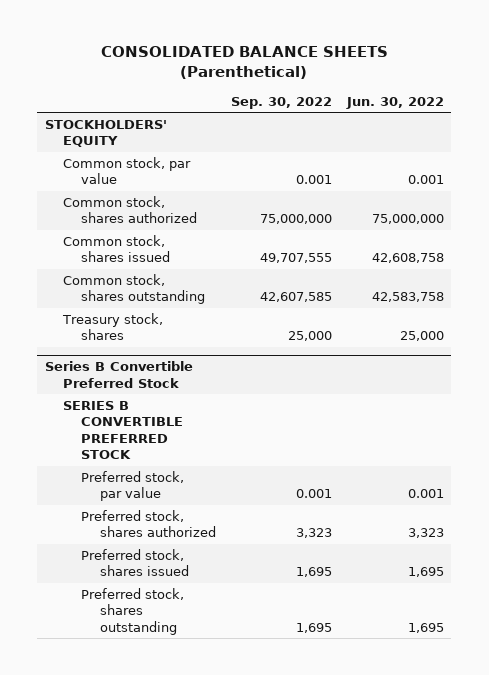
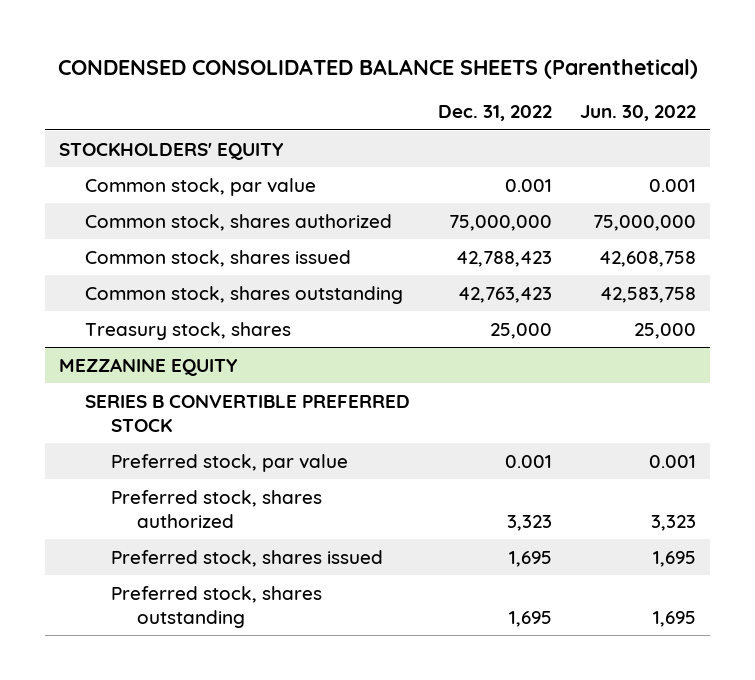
[101,46,389,80] CONSOLIDATED BALANCE SHEETS (Parenthetical) -> [57,58,698,79] CONDENSED CONSOLIDATED BALANCE SHEETS (Parenthetical)
[230,96,332,109] Sep. 30, 2022 -> none
none -> [438,105,553,122] Dec. 31, 2022
[44,361,193,388] Series B Convertible Preferred Stock -> [59,357,239,376] MEZZANINE EQUITY

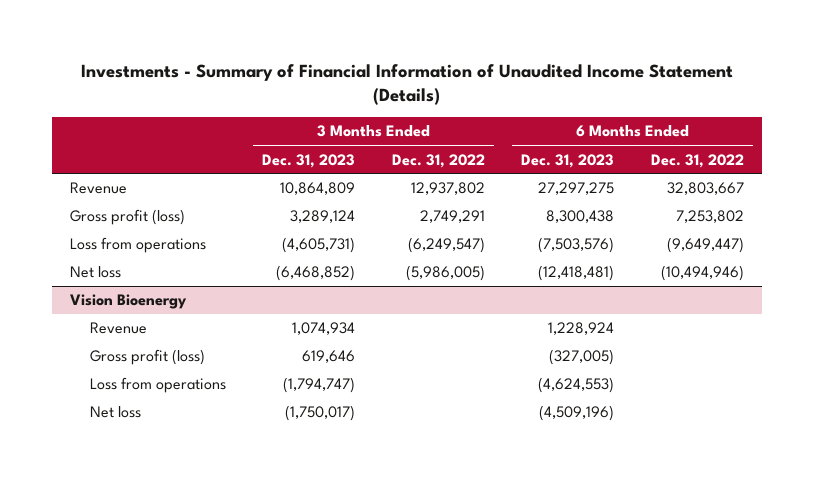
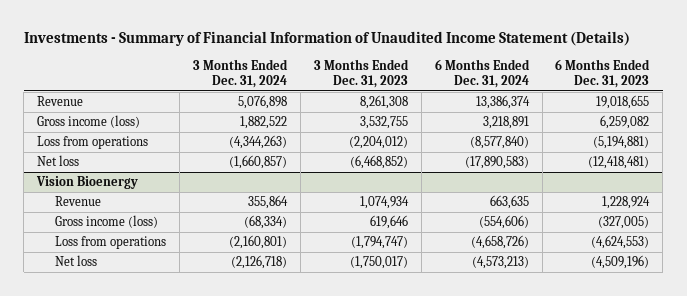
[391,153,485,168] Dec. 31, 2022 -> none
[650,153,744,168] Dec. 31, 2022 -> none
none -> [193,58,289,89] 3 Months Ended Dec. 31, 2024
none -> [434,58,530,89] 6 Months Ended Dec. 31, 2024
[280,182,356,196] 10,864,809 -> [359,95,408,110] 8,261,308
[538,182,615,196] 27,297,275 -> [596,95,650,110] 19,018,655
[70,209,186,226] Gross profit (loss) -> [37,115,141,129] Gross income (loss)
[290,210,356,224] 3,289,124 -> [359,116,408,130] 3,532,755
[546,210,615,224] 8,300,438 -> [600,115,650,130] 6,259,082
[282,237,356,254] (4,605,731) -> [348,136,408,150] (2,204,012)
[538,237,615,254] (7,503,576) -> [593,136,650,150] (5,194,881)
[89,349,205,366] Gross profit (loss) -> [55,215,159,229] Gross income (loss)

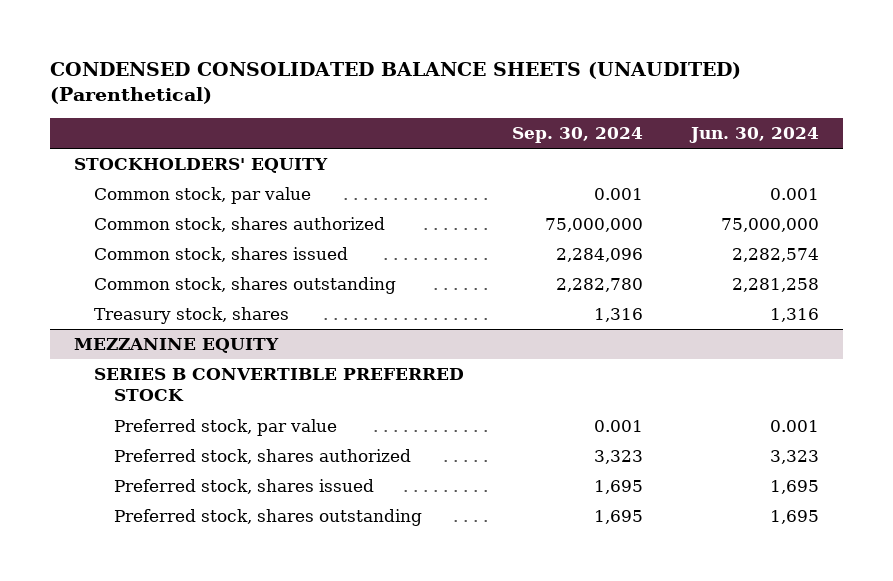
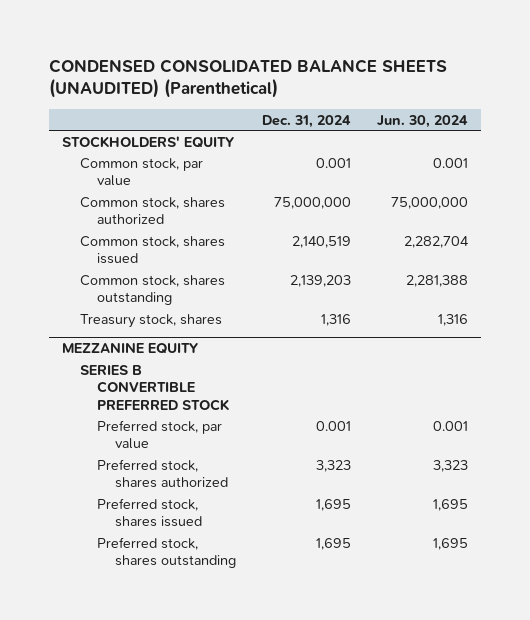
[511,126,643,143] Sep. 30, 2024 -> none
none -> [261,114,351,128] Dec. 31, 2024
[731,248,819,263] 2,282,574 -> [403,235,469,248] 2,282,704
[731,278,819,293] 2,281,258 -> [405,274,468,287] 2,281,388

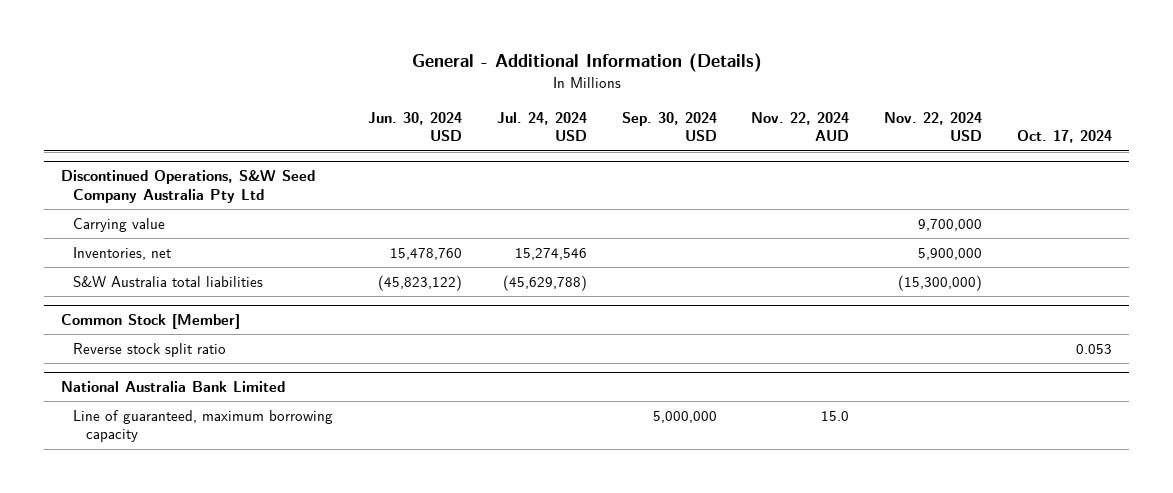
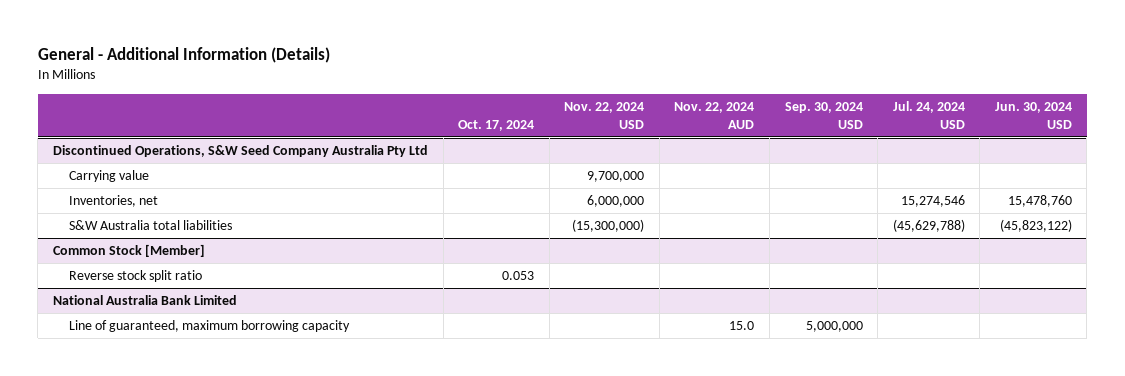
[918,247,983,260] 5,900,000 -> [587,195,645,208] 6,000,000

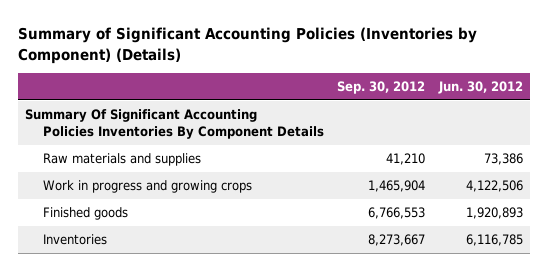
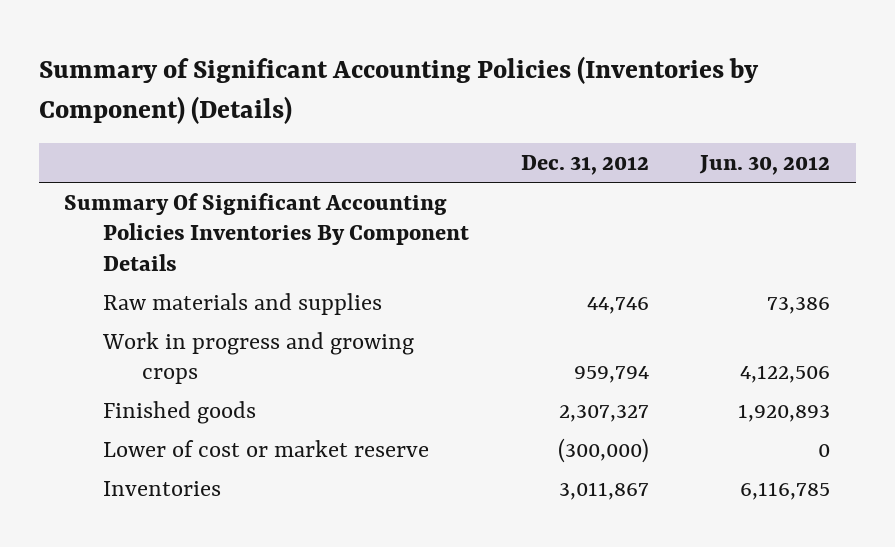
[337,81,426,95] Sep. 30, 2012 -> none
none -> [520,155,649,176] Dec. 31, 2012
none -> [103,439,430,457] Lower of cost or market reserve

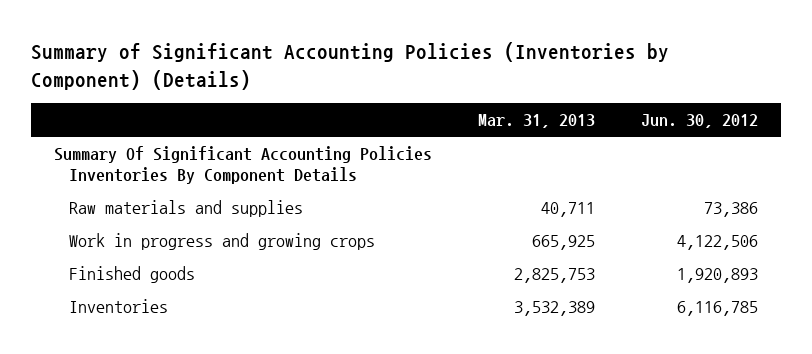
[520,155,649,176] Dec. 31, 2012 -> none
none -> [477,114,595,129] Mar. 31, 2013
[103,439,430,457] Lower of cost or market reserve -> none

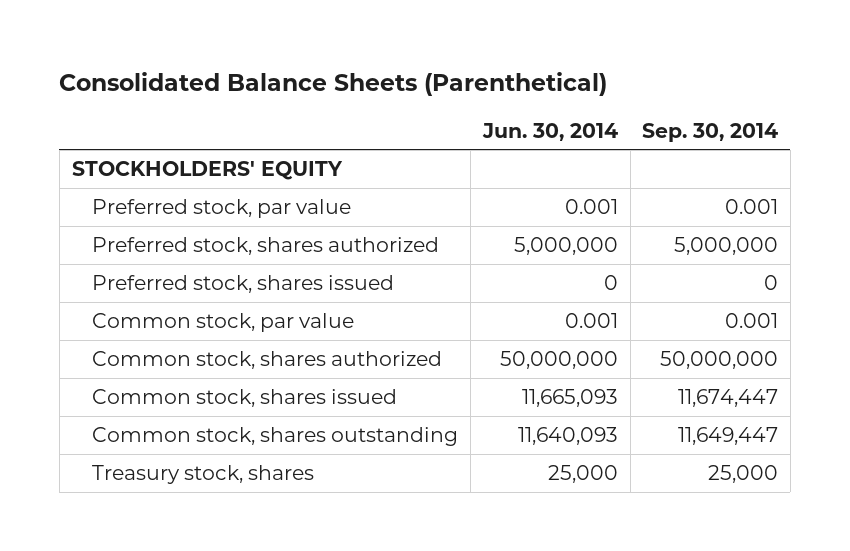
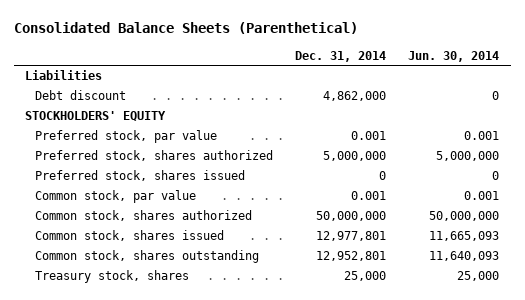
[642,122,779,142] Sep. 30, 2014 -> none
none -> [295,50,387,62] Dec. 31, 2014
none -> [25,70,103,81] Liabilities
none -> [34,90,126,101] Debt discount

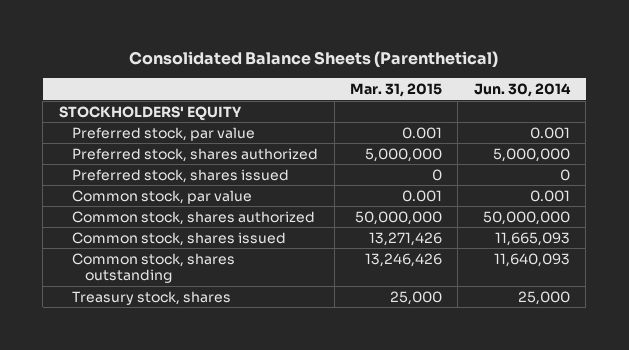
[295,50,387,62] Dec. 31, 2014 -> none
none -> [349,83,442,98] Mar. 31, 2015
[25,70,103,81] Liabilities -> none
[34,90,126,101] Debt discount -> none

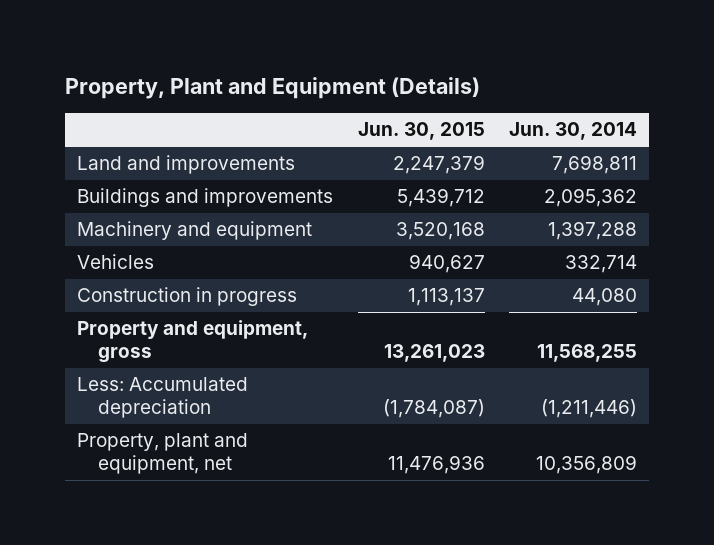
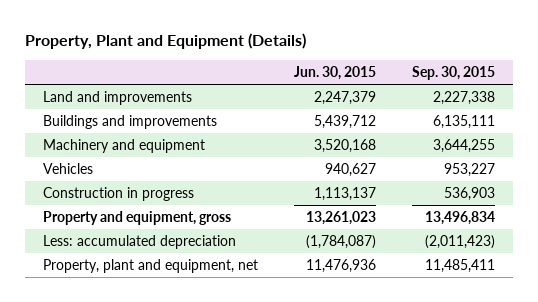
[509,122,638,141] Jun. 30, 2014 -> none
none -> [412,66,496,81] Sep. 30, 2015
[77,377,249,419] Less: Accumulated depreciation -> [42,234,236,249] Less: accumulated depreciation

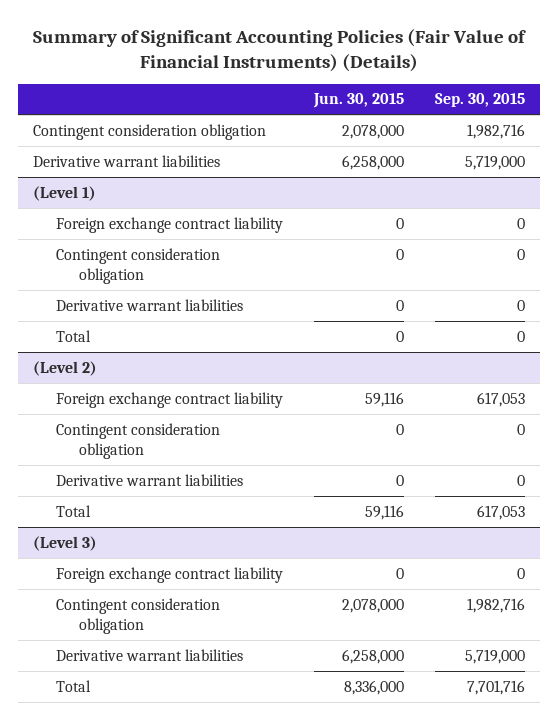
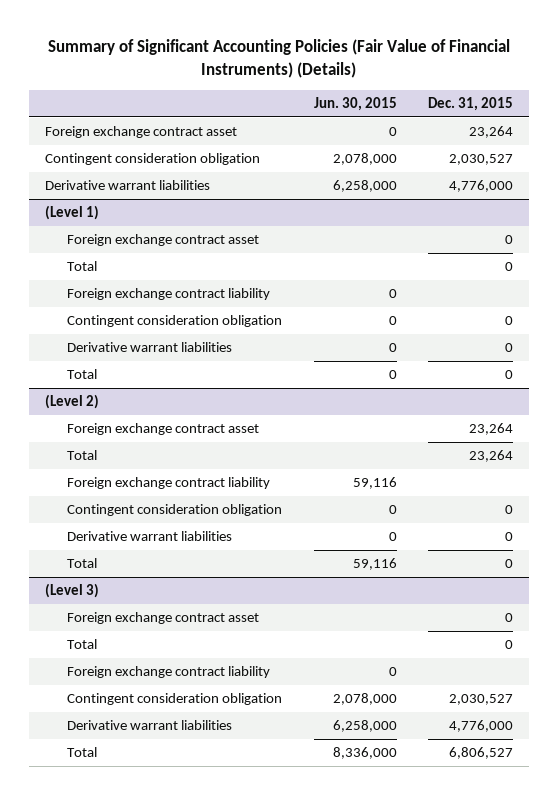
[434,93,525,108] Sep. 30, 2015 -> none
none -> [428,97,514,112] Dec. 31, 2015
none -> [44,126,237,139] Foreign exchange contract asset
none -> [67,234,260,247] Foreign exchange contract asset
none -> [67,261,98,272] Total
none -> [67,423,260,436] Foreign exchange contract asset
none -> [67,450,98,461] Total
none -> [67,612,260,625] Foreign exchange contract asset
none -> [67,639,98,650] Total

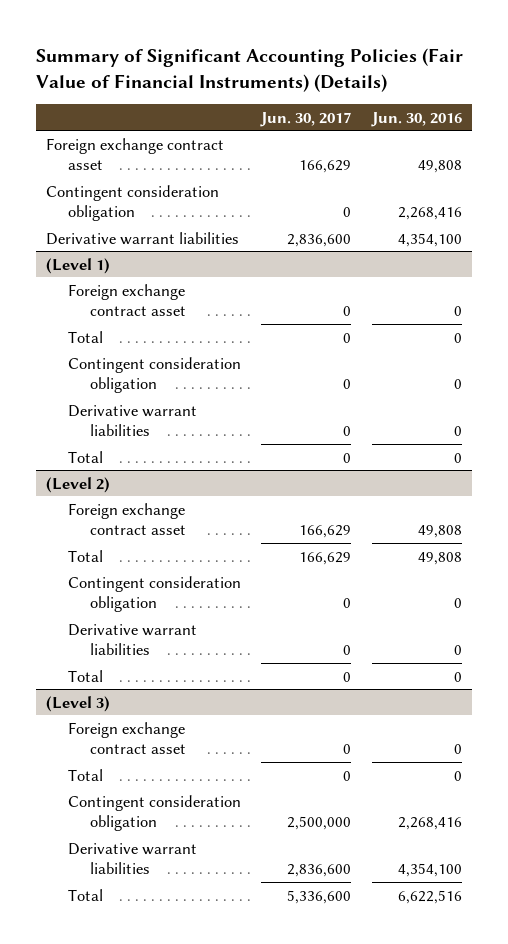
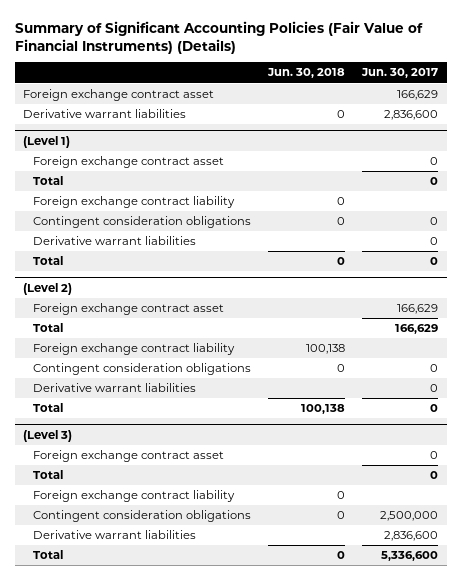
[370,111,462,127] Jun. 30, 2016 -> none
none -> [266,68,345,79] Jun. 30, 2018
[46,184,220,222] Contingent consideration obligation -> none
none -> [32,196,235,209] Foreign exchange contract liability
[67,356,241,394] Contingent consideration obligation -> [32,216,251,229] Contingent consideration obligations
none -> [32,343,235,356] Foreign exchange contract liability
[67,575,241,613] Contingent consideration obligation -> [32,363,251,376] Contingent consideration obligations
none -> [32,490,235,503] Foreign exchange contract liability
[67,794,241,832] Contingent consideration obligation -> [32,510,251,523] Contingent consideration obligations

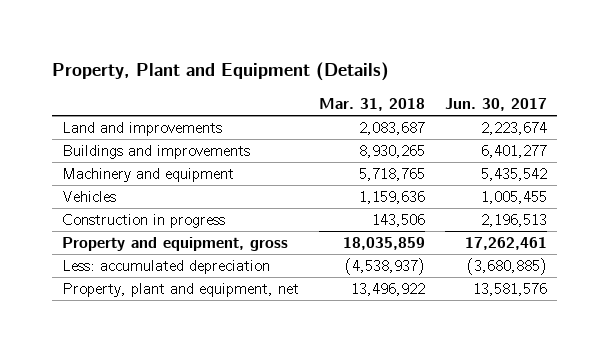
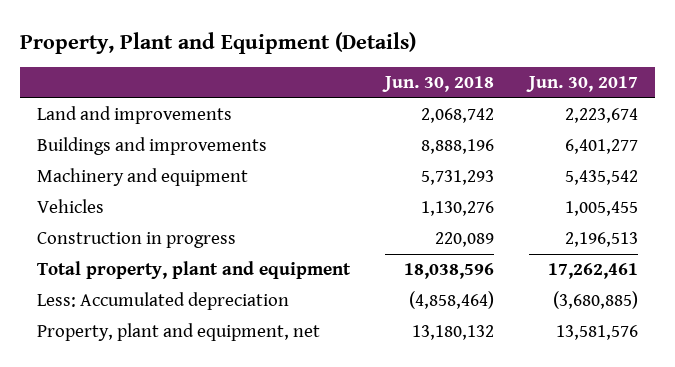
[318,97,425,111] Mar. 31, 2018 -> none
none -> [382,76,495,93] Jun. 30, 2018
[61,237,288,252] Property and equipment, gross -> [37,261,352,280] Total property, plant and equipment
[61,260,270,275] Less: accumulated depreciation -> [37,292,290,311] Less: Accumulated depreciation

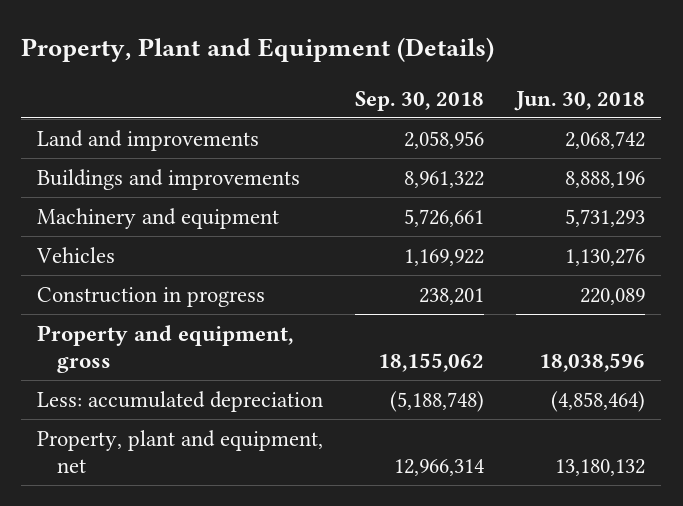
[525,76,638,93] Jun. 30, 2017 -> none
none -> [355,90,485,111] Sep. 30, 2018
[37,261,352,280] Total property, plant and equipment -> [37,324,294,374] Property and equipment, gross
[37,292,290,311] Less: Accumulated depreciation -> [37,390,324,412] Less: accumulated depreciation

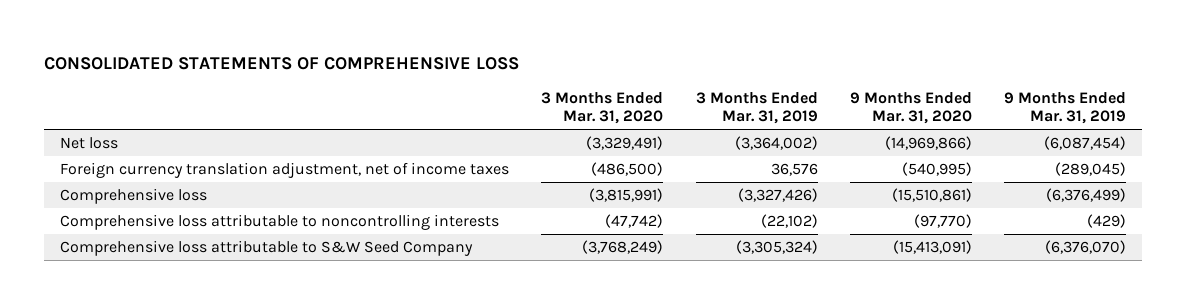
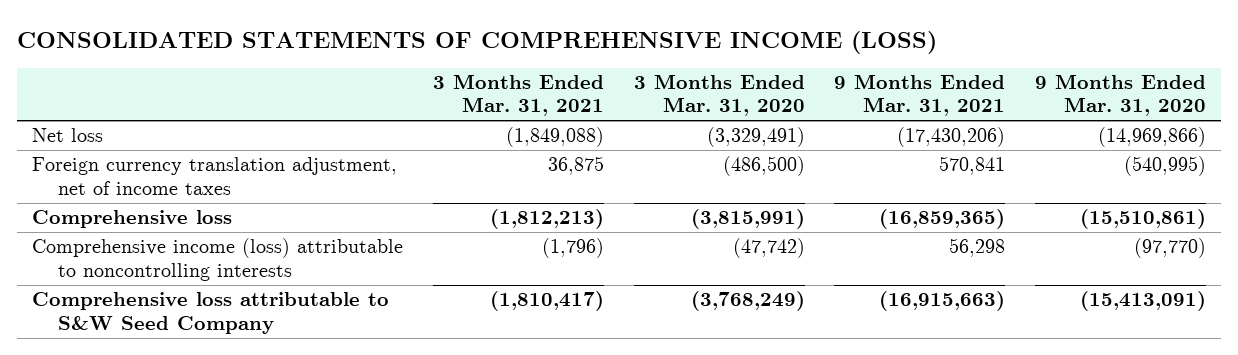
[44,56,520,70] CONSOLIDATED STATEMENTS OF COMPREHENSIVE LOSS -> [17,30,938,54] CONSOLIDATED STATEMENTS OF COMPREHENSIVE INCOME (LOSS)
[695,91,818,125] 3 Months Ended Mar. 31, 2019 -> none
[1004,91,1127,125] 9 Months Ended Mar. 31, 2019 -> none
none -> [432,73,604,117] 3 Months Ended Mar. 31, 2021
none -> [834,73,1006,117] 9 Months Ended Mar. 31, 2021
[60,214,500,231] Comprehensive loss attributable to noncontrolling interests -> [32,238,404,281] Comprehensive income (loss) attributable to noncontrolling interests

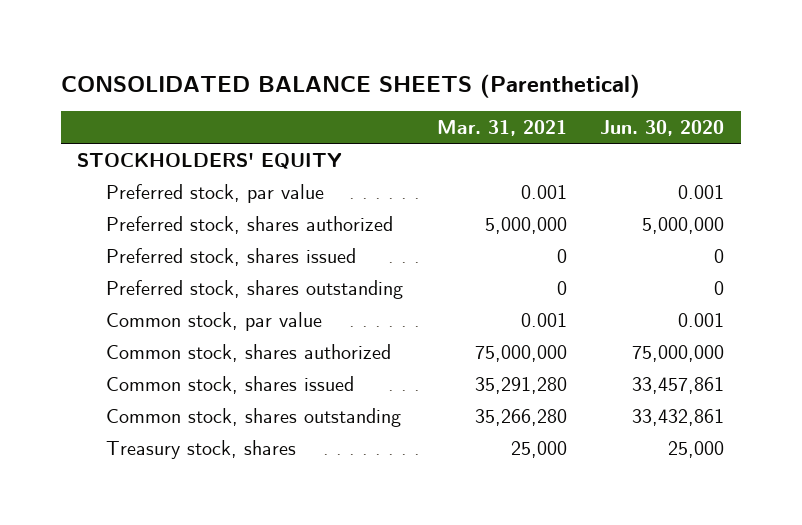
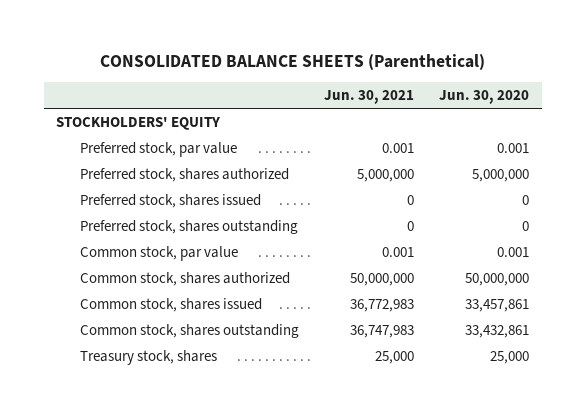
[436,120,567,137] Mar. 31, 2021 -> none
none -> [323,89,414,104] Jun. 30, 2021
[632,344,725,362] 75,000,000 -> [465,273,530,287] 50,000,000

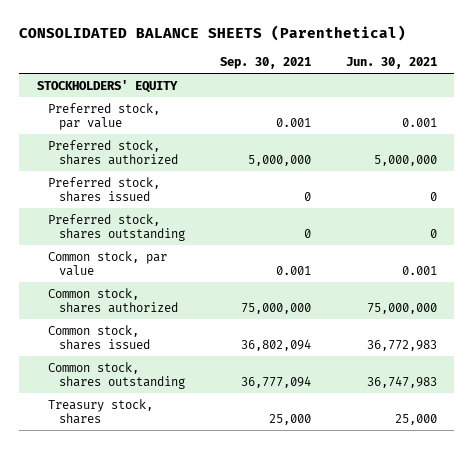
[439,89,530,104] Jun. 30, 2020 -> none
none -> [219,57,311,70] Sep. 30, 2021
[349,273,414,287] 50,000,000 -> [366,303,437,315] 75,000,000

